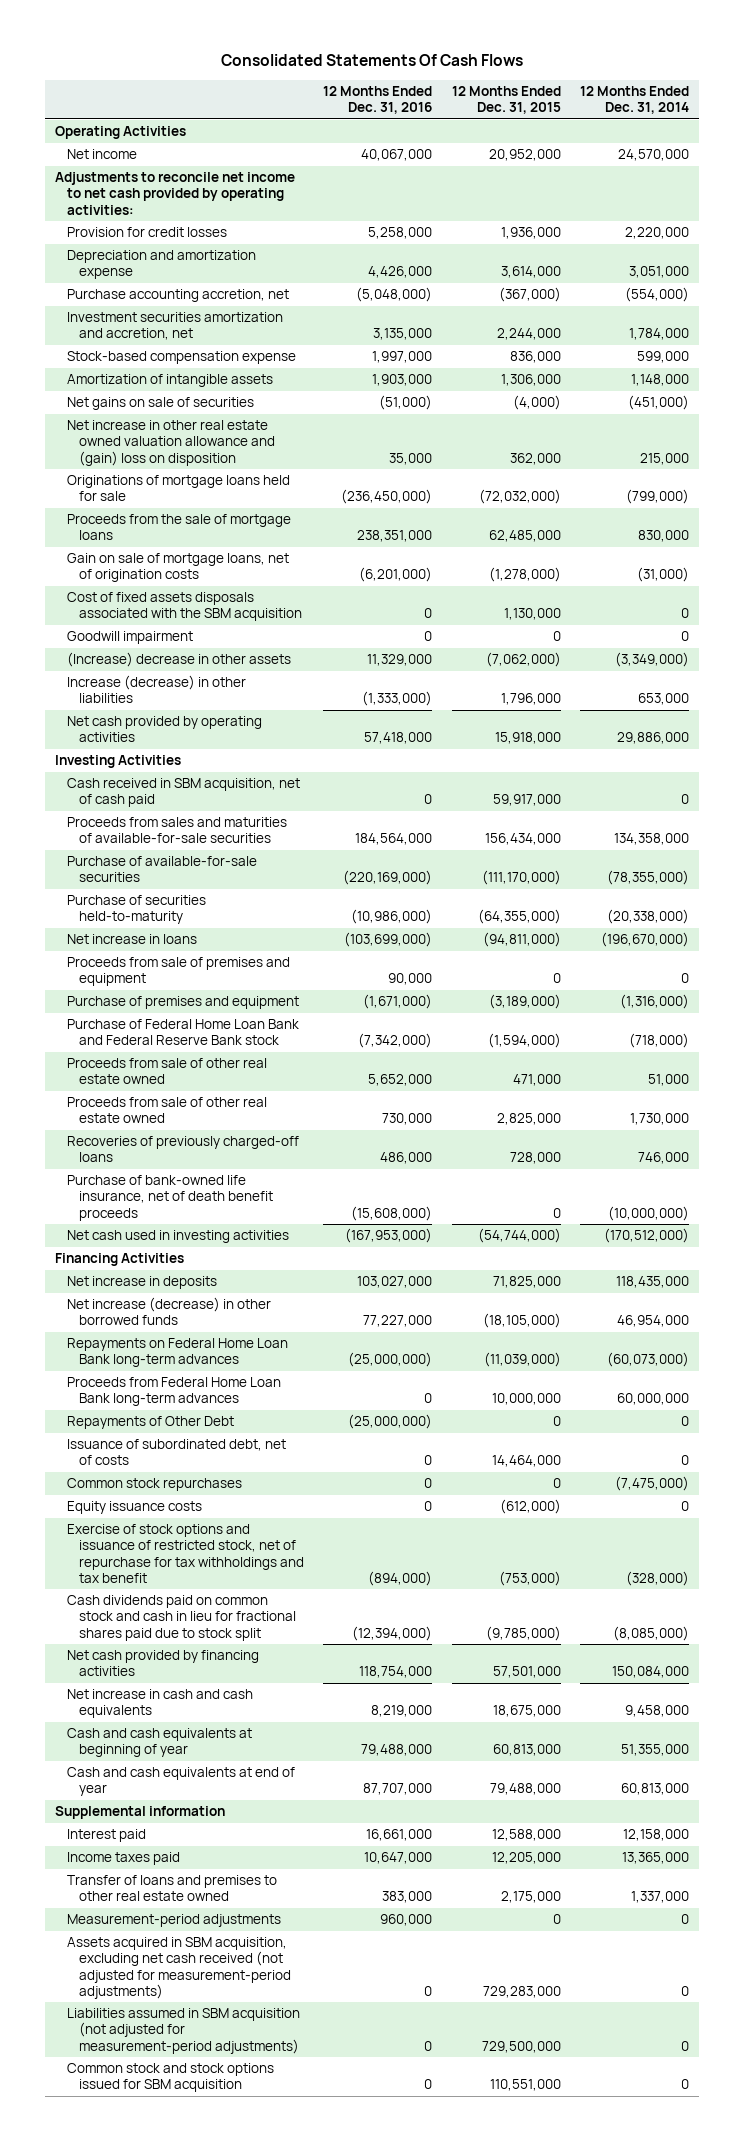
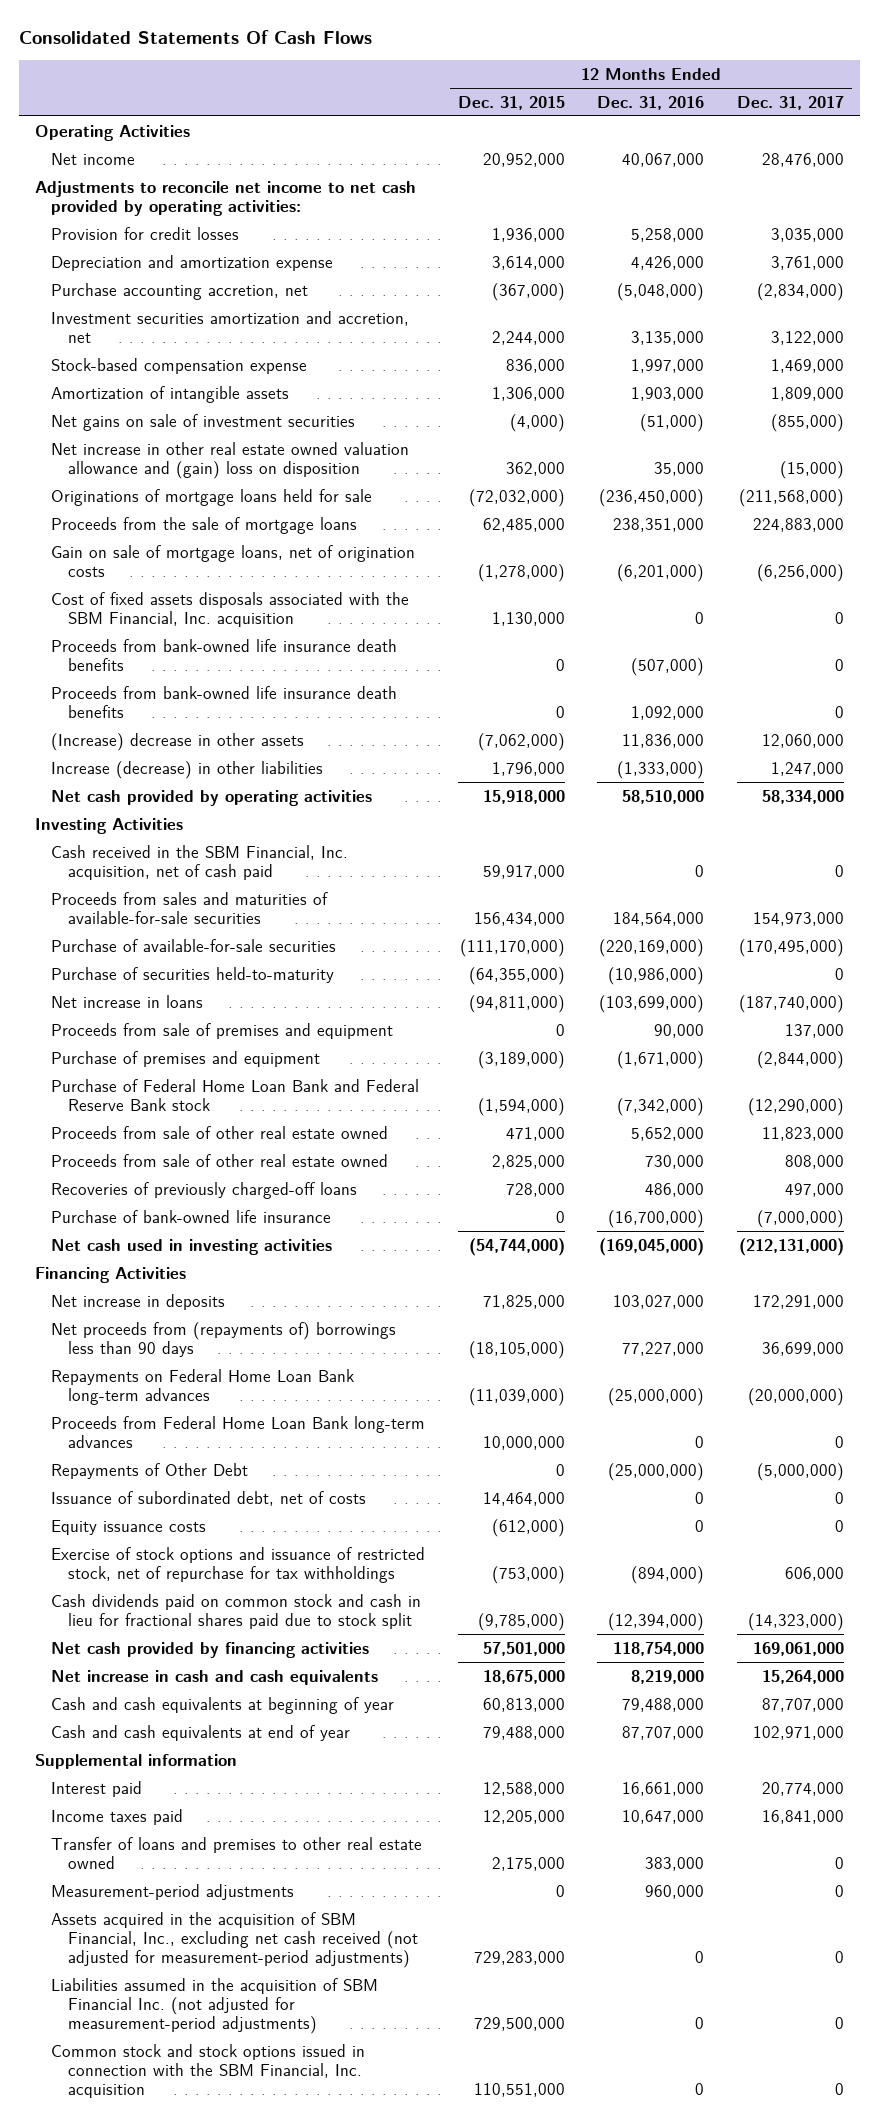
[580,86,690,115] 12 Months Ended Dec. 31, 2014 -> none
none -> [736,95,844,110] Dec. 31, 2017
[66,397,254,411] Net gains on sale of securities -> [51,413,356,431] Net gains on sale of investment securities
[66,631,193,645] Goodwill impairment -> none
[66,592,302,622] Cost of fixed assets disposals associated with the SBM acquisition -> [51,591,410,627] Cost of fixed assets disposals associated with the SBM Financial, Inc. acquisition
none -> [51,638,398,671] Proceeds from bank-owned life insurance death benefits
none -> [51,685,398,718] Proceeds from bank-owned life insurance death benefits
[367,654,433,667] 11,329,000 -> [622,733,705,748] 11,836,000
[364,732,433,745] 57,418,000 -> [622,789,705,804] 58,510,000
[66,778,300,808] Cash received in SBM acquisition, net of cash paid -> [51,844,349,880] Cash received in the SBM Financial, Inc. acquisition, net of cash paid
[66,1175,273,1221] Purchase of bank-owned life insurance, net of death benefit proceeds -> [51,1209,332,1223] Purchase of bank-owned life insurance
[351,1205,433,1221] (15,608,000) -> [608,1209,705,1228] (16,700,000)
[345,1228,433,1244] (167,953,000) -> [599,1237,705,1256] (169,045,000)
[66,1297,271,1326] Net increase (decrease) in other borrowed funds -> [51,1321,397,1357] Net proceeds from (repayments of) borrowings less than 90 days
[66,1478,242,1492] Common stock repurchases -> none
[66,1524,304,1583] Exercise of stock options and issuance of restricted stock, net of repurchase for tax withholdings and tax benefit -> [51,1546,426,1583] Exercise of stock options and issuance of restricted stock, net of repurchase for tax withholdings
[66,1937,291,1999] Assets acquired in SBM acquisition, excluding net cash received (not adjusted for measurement-period adjustments) -> [51,1911,418,1968] Assets acquired in the acquisition of SBM Financial, Inc., excluding net cash received (not adjusted for measurement-period adjustments)
[66,2008,300,2054] Liabilities assumed in SBM acquisition (not adjusted for measurement-period adjustments) -> [51,1977,379,2034] Liabilities assumed in the acquisition of SBM Financial Inc. (not adjusted for measurement-period adjustments)
[66,2063,274,2093] Common stock and stock options issued for SBM acquisition -> [51,2043,366,2098] Common stock and stock options issued in connection with the SBM Financial, Inc. acquisition

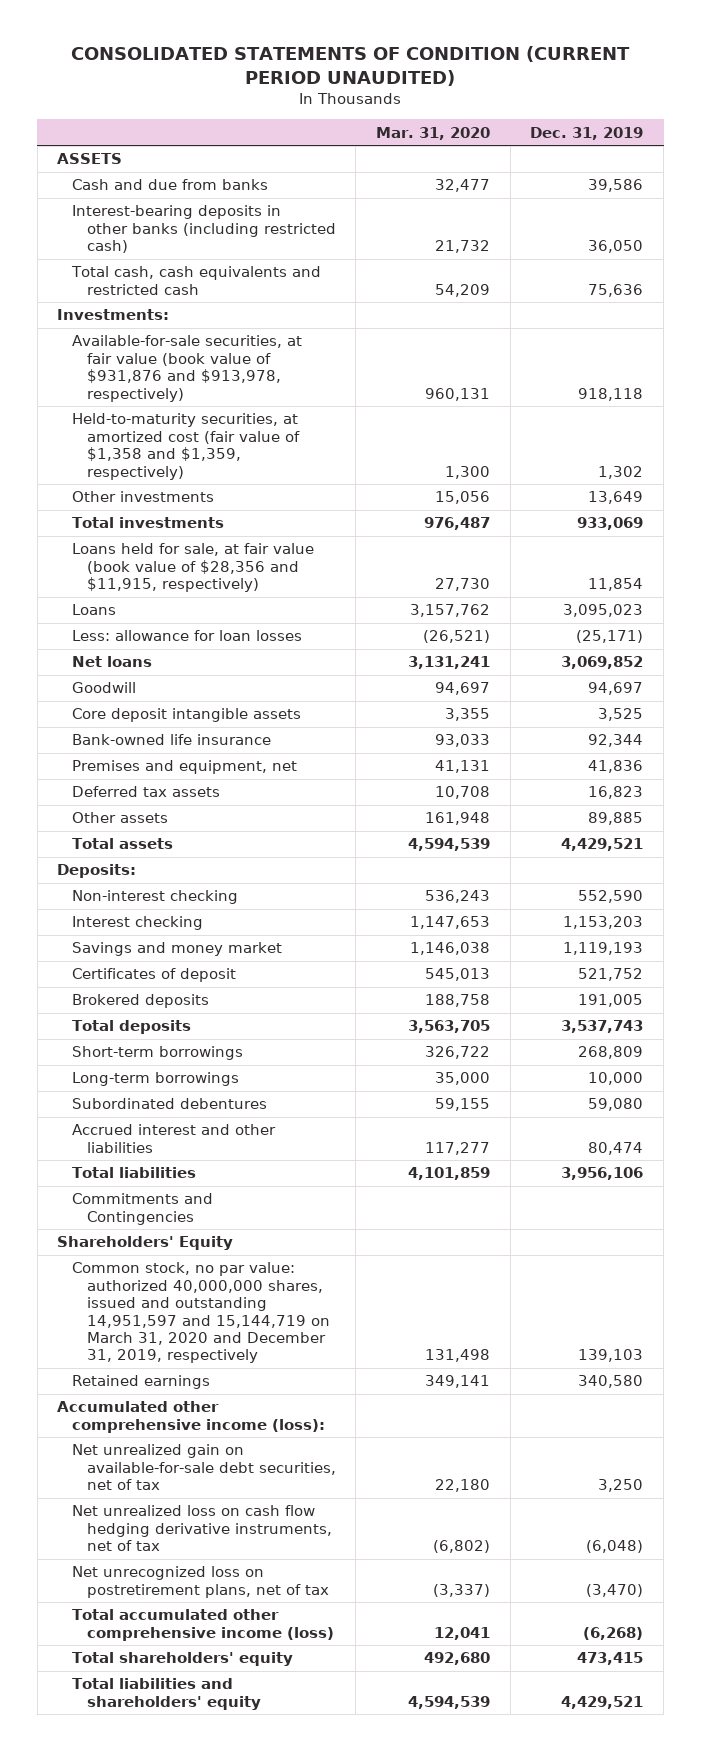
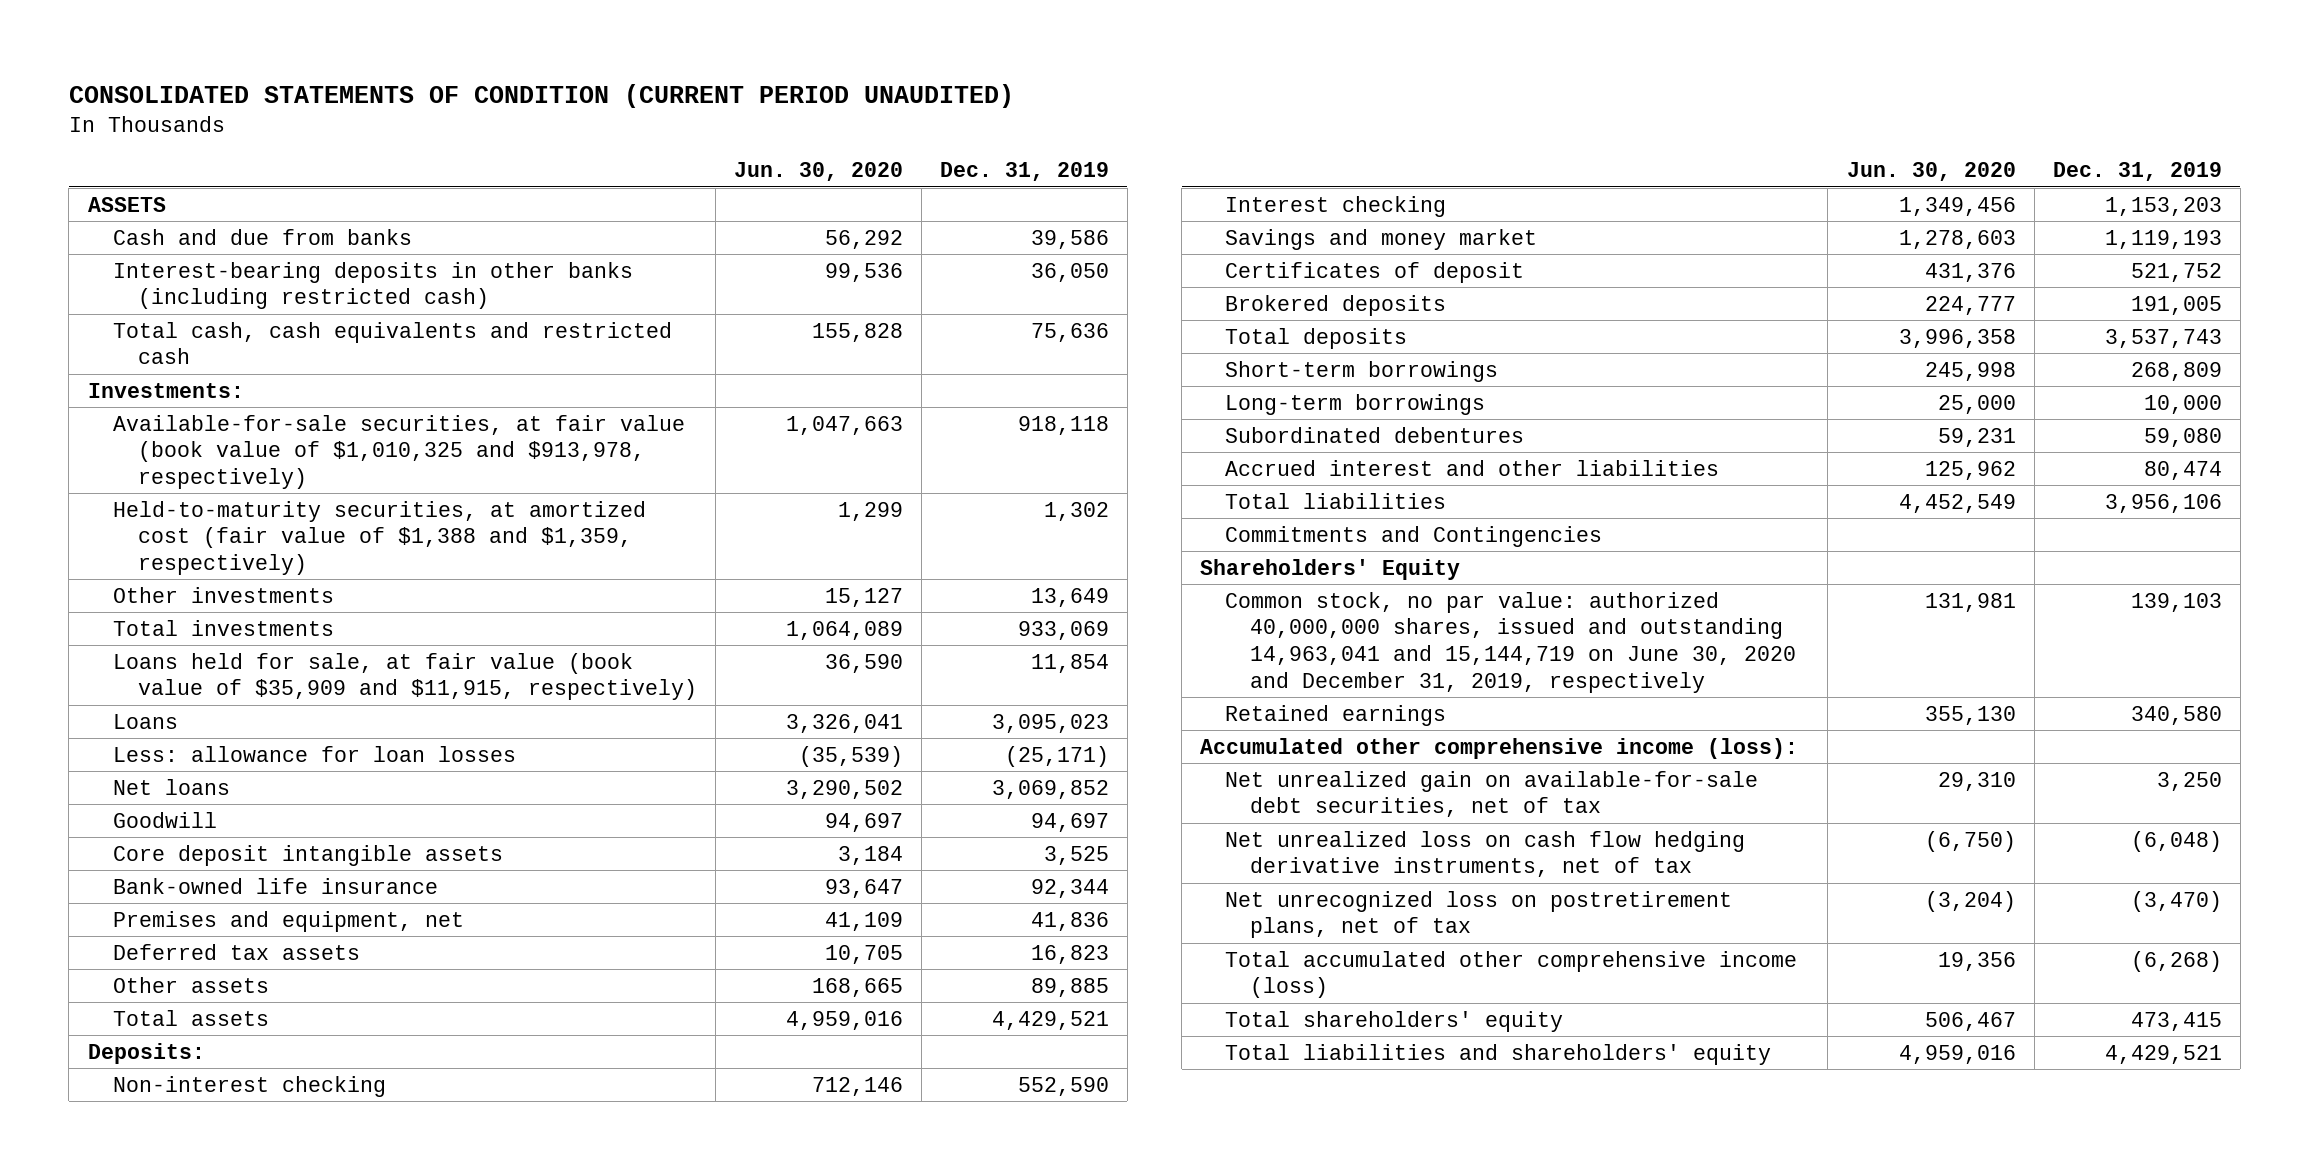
[376,126,491,140] Mar. 31, 2020 -> none
none -> [733,162,903,182] Jun. 30, 2020
[71,335,302,402] Available-for-sale securities, at fair value (book value of $931,876 and $913,978, respectively) -> [112,414,685,490] Available-for-sale securities, at fair value (book value of $1,010,325 and $913,978, respectively)
[71,413,300,480] Held-to-maturity securities, at amortized cost (fair value of $1,358 and $1,359, respectively) -> [112,500,646,576] Held-to-maturity securities, at amortized cost (fair value of $1,388 and $1,359, respectively)
[71,543,314,593] Loans held for sale, at fair value (book value of $28,356 and $11,915, respectively) -> [112,652,697,701] Loans held for sale, at fair value (book value of $35,909 and $11,915, respectively)
[71,1262,330,1364] Common stock, no par value: authorized 40,000,000 shares, issued and outstanding 14,951,597 and 15,144,719 on March 31, 2020 and December 31, 2019, respectively -> [1225,591,1797,693] Common stock, no par value: authorized 40,000,000 shares, issued and outstanding 14,963,041 and 15,144,719 on June 30, 2020 and December 31, 2019, respectively

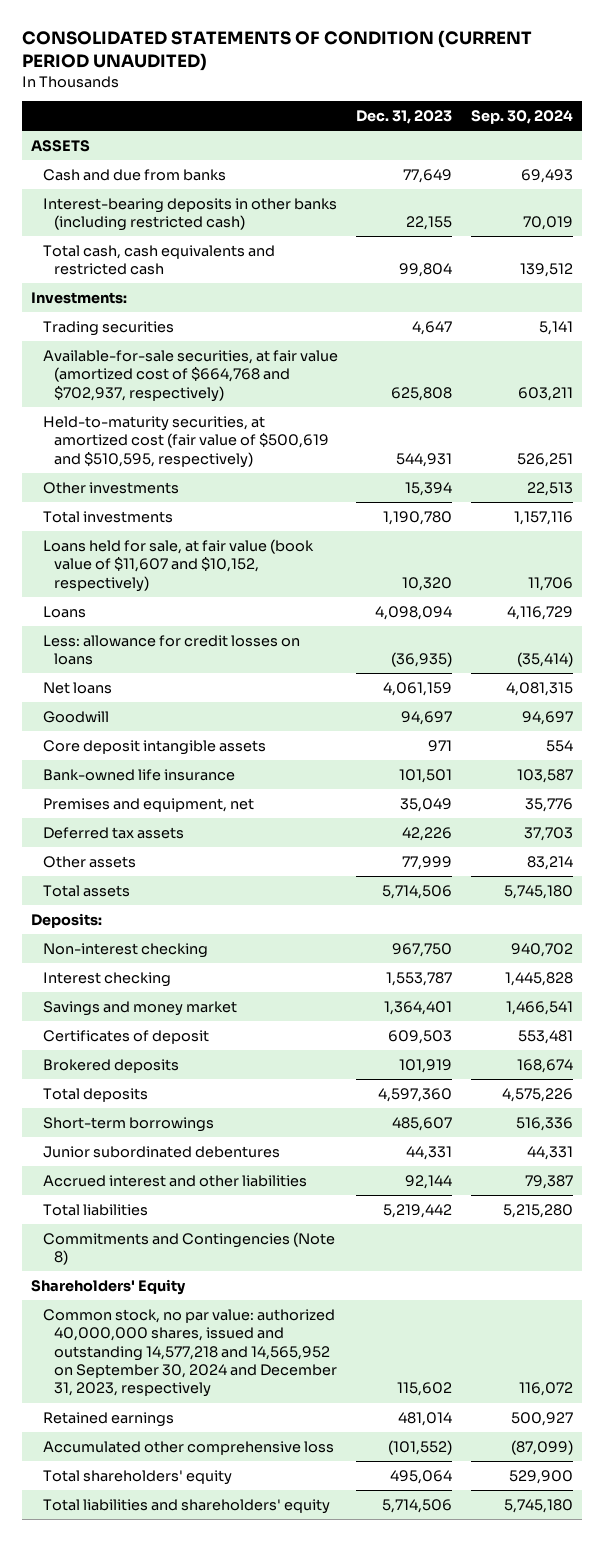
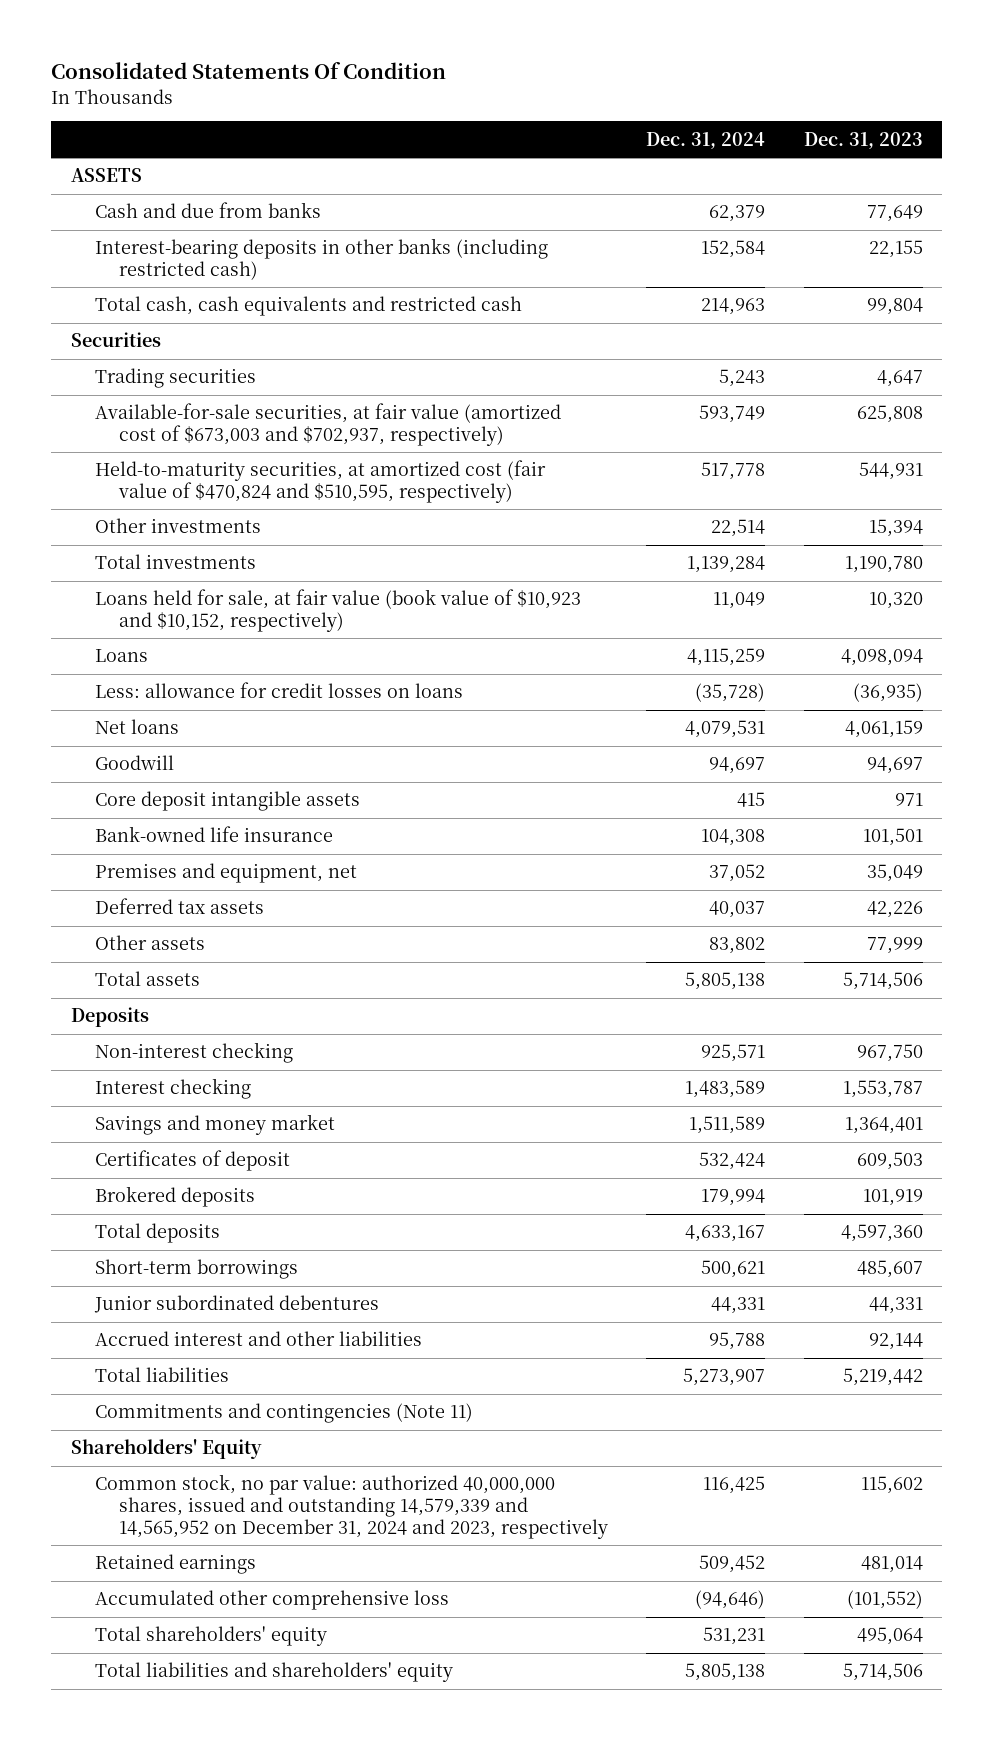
[21,30,532,72] CONSOLIDATED STATEMENTS OF CONDITION (CURRENT PERIOD UNAUDITED) -> [51,62,447,80] Consolidated Statements Of Condition
[470,110,573,125] Sep. 30, 2024 -> none
none -> [646,131,766,149] Dec. 31, 2024
[31,291,128,304] Investments: -> [70,332,161,348] Securities
[42,349,338,402] Available-for-sale securities, at fair value (amortized cost of $664,768 and $702,937, respectively) -> [94,403,561,447] Available-for-sale securities, at fair value (amortized cost of $673,003 and $702,937, respectively)
[42,415,330,468] Held-to-maturity securities, at amortized cost (fair value of $500,619 and $510,595, respectively) -> [94,460,546,504] Held-to-maturity securities, at amortized cost (fair value of $470,824 and $510,595, respectively)
[42,538,314,592] Loans held for sale, at fair value (book value of $11,607 and $10,152, respectively) -> [94,589,581,633] Loans held for sale, at fair value (book value of $10,923 and $10,152, respectively)
[31,912,103,928] Deposits: -> [70,1007,149,1028] Deposits
[42,1231,335,1266] Commitments and Contingencies (Note 8) -> [94,1403,473,1424] Commitments and contingencies (Note 11)
[42,1308,338,1398] Common stock, no par value: authorized 40,000,000 shares, issued and outstanding 14,577,218 and 14,565,952 on September 30, 2024 and December 31, 2023, respectively -> [94,1474,608,1539] Common stock, no par value: authorized 40,000,000 shares, issued and outstanding 14,579,339 and 14,565,952 on December 31, 2024 and 2023, respectively

